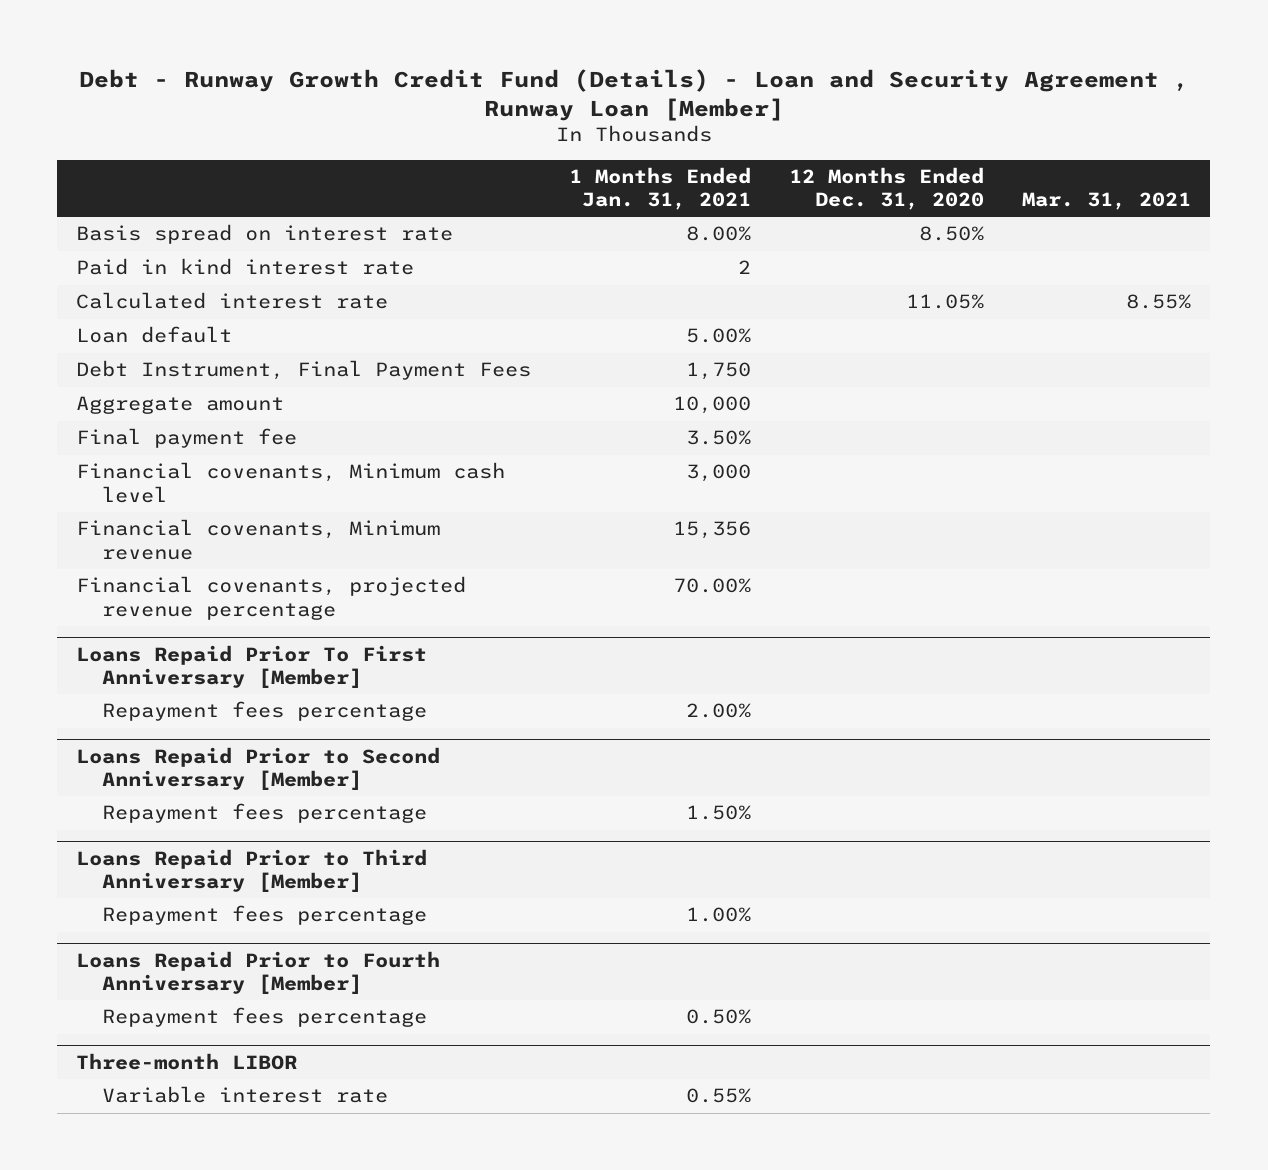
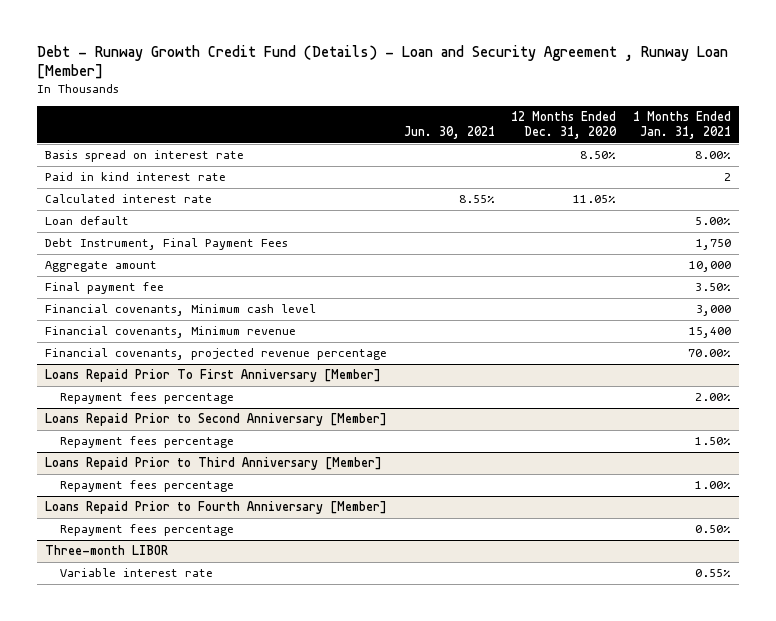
[1022,192,1192,211] Mar. 31, 2021 -> none
none -> [403,126,495,140] Jun. 30, 2021
[673,521,752,540] 15,356 -> [689,327,732,339] 15,400

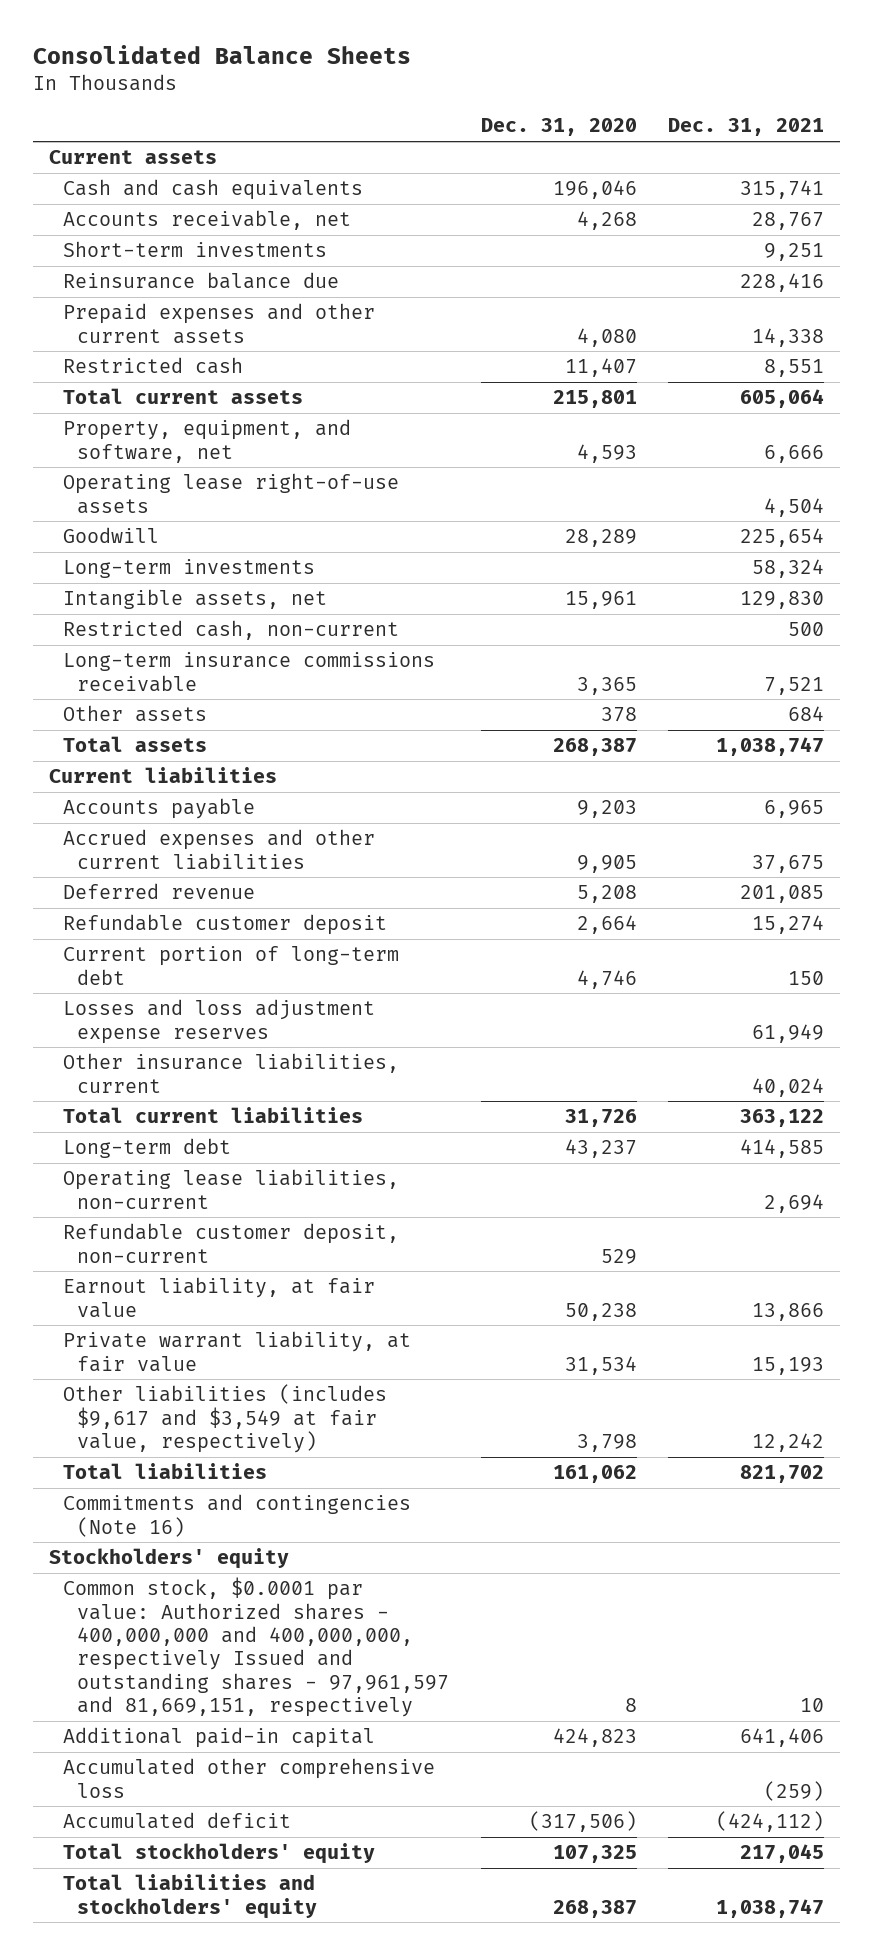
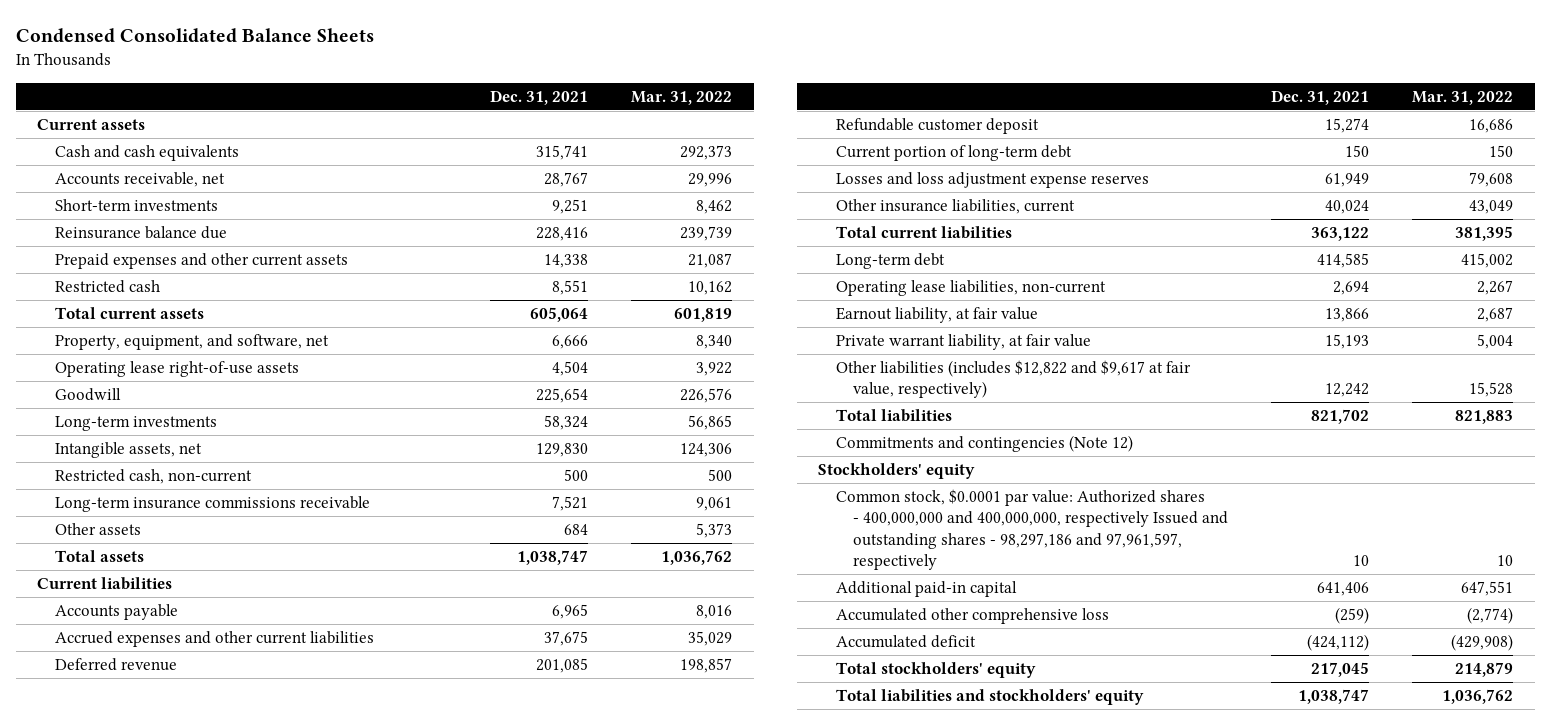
[33,44,412,64] Consolidated Balance Sheets -> [15,28,374,44] Condensed Consolidated Balance Sheets
[480,118,637,137] Dec. 31, 2020 -> none
none -> [631,90,733,105] Mar. 31, 2022
[63,1223,400,1263] Refundable customer deposit, non-current -> none
[63,1384,388,1454] Other liabilities (includes $9,617 and $3,549 at fair value, respectively) -> [835,360,1191,399] Other liabilities (includes $12,822 and $9,617 at fair value, respectively)
[63,1494,412,1537] Commitments and contingencies (Note 16) -> [835,435,1133,453] Commitments and contingencies (Note 12)
[63,1577,450,1718] Common stock, $0.0001 par value: Authorized shares - 400,000,000 and 400,000,000, respectively Issued and outstanding shares - 97,961,597 and 81,669,151, respectively -> [835,489,1229,570] Common stock, $0.0001 par value: Authorized shares - 400,000,000 and 400,000,000, respectively Issued and outstanding shares - 98,297,186 and 97,961,597, respectively

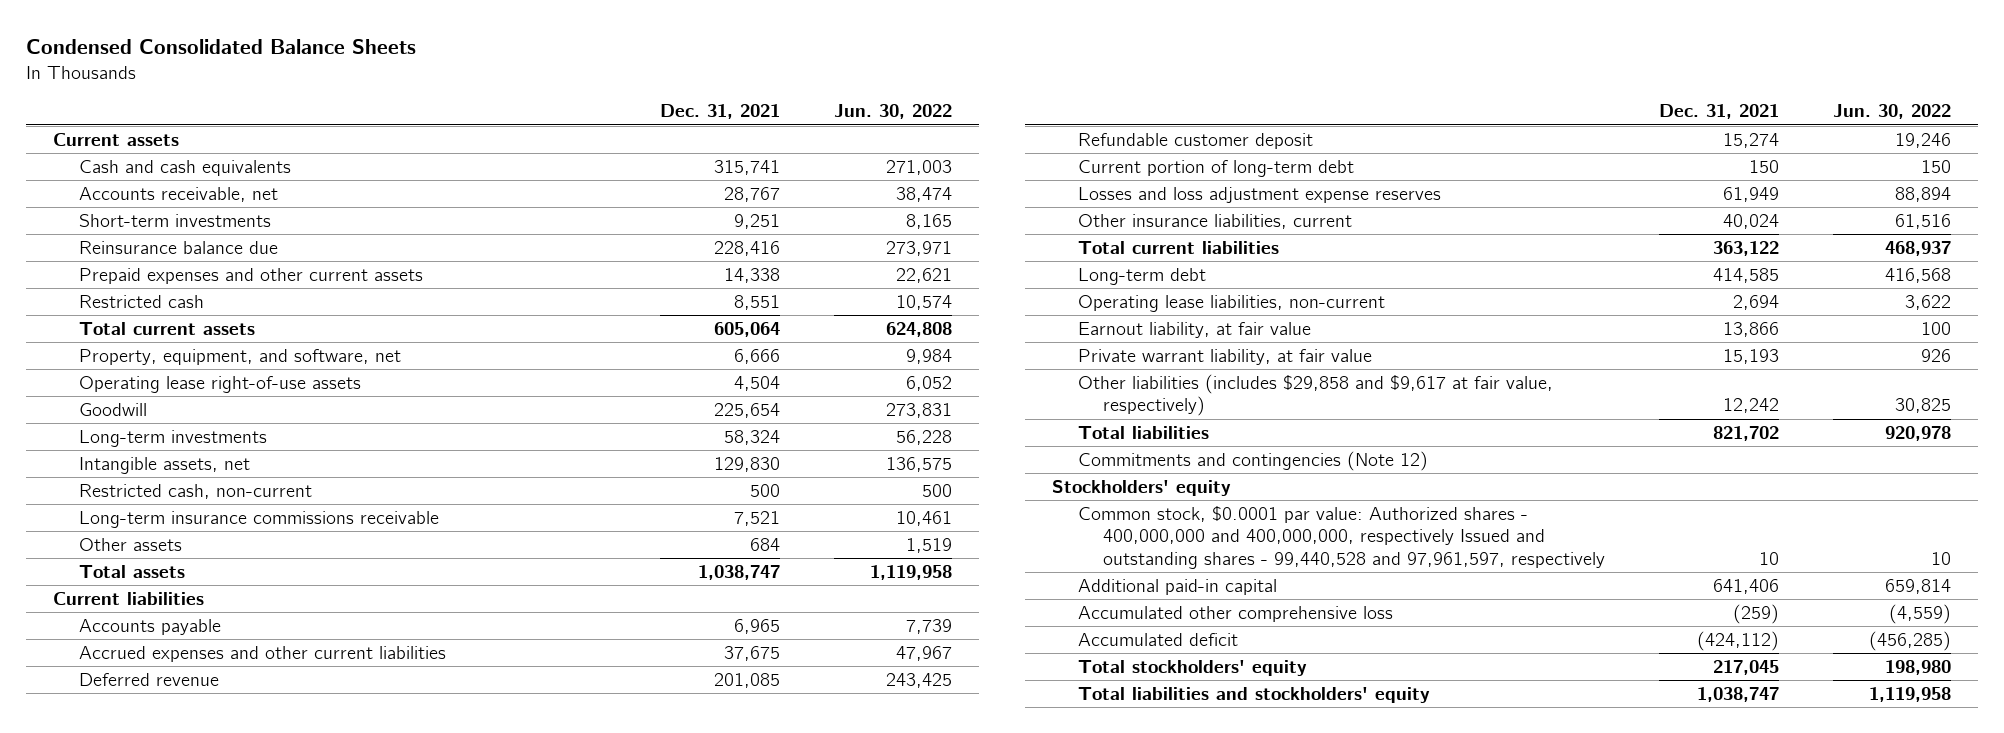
[631,90,733,105] Mar. 31, 2022 -> none
none -> [834,104,953,120] Jun. 30, 2022
[835,360,1191,399] Other liabilities (includes $12,822 and $9,617 at fair value, respectively) -> [1077,373,1553,417] Other liabilities (includes $29,858 and $9,617 at fair value, respectively)
[835,489,1229,570] Common stock, $0.0001 par value: Authorized shares - 400,000,000 and 400,000,000, respectively Issued and outstanding shares - 98,297,186 and 97,961,597, respectively -> [1077,505,1606,569] Common stock, $0.0001 par value: Authorized shares - 400,000,000 and 400,000,000, respectively Issued and outstanding shares - 99,440,528 and 97,961,597, respectively

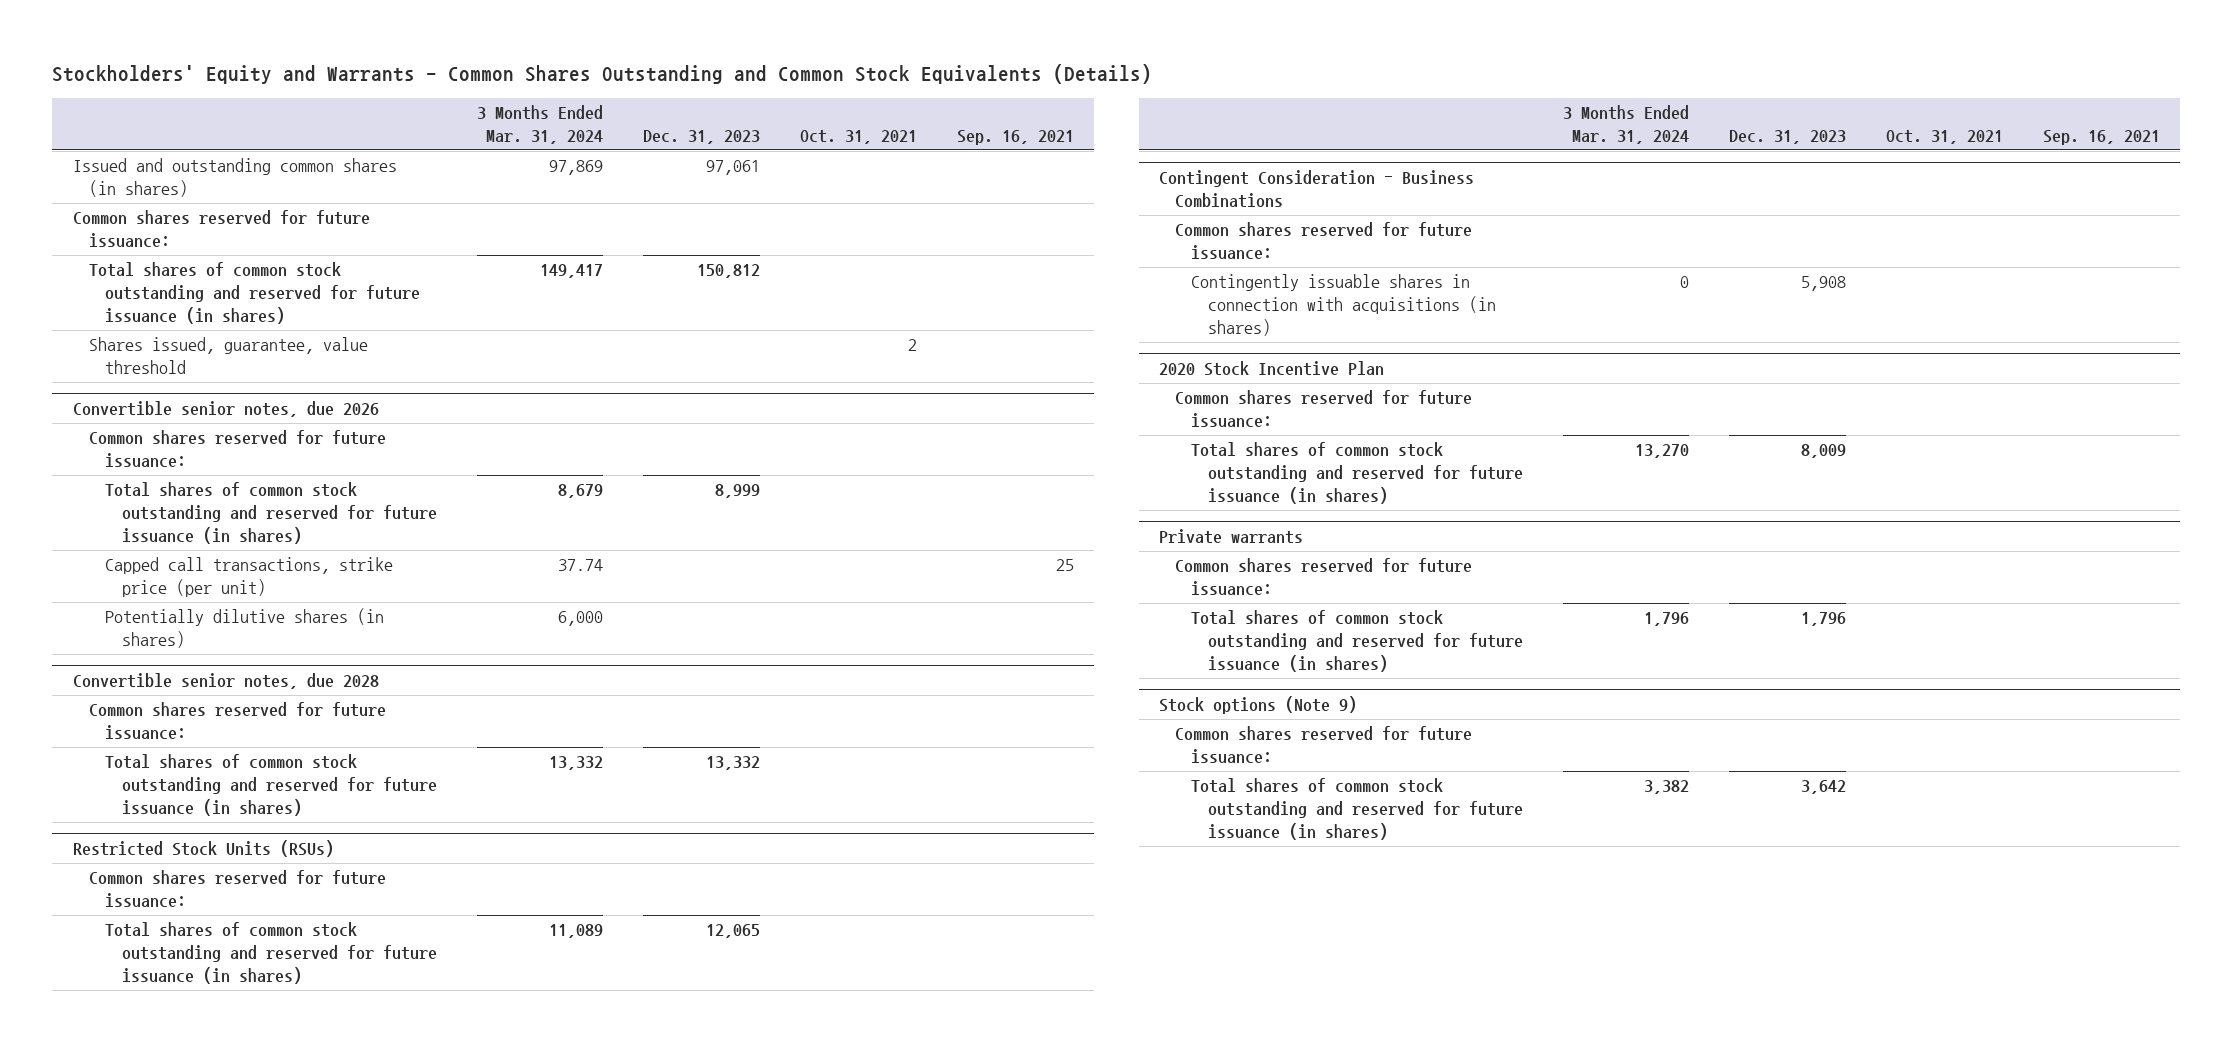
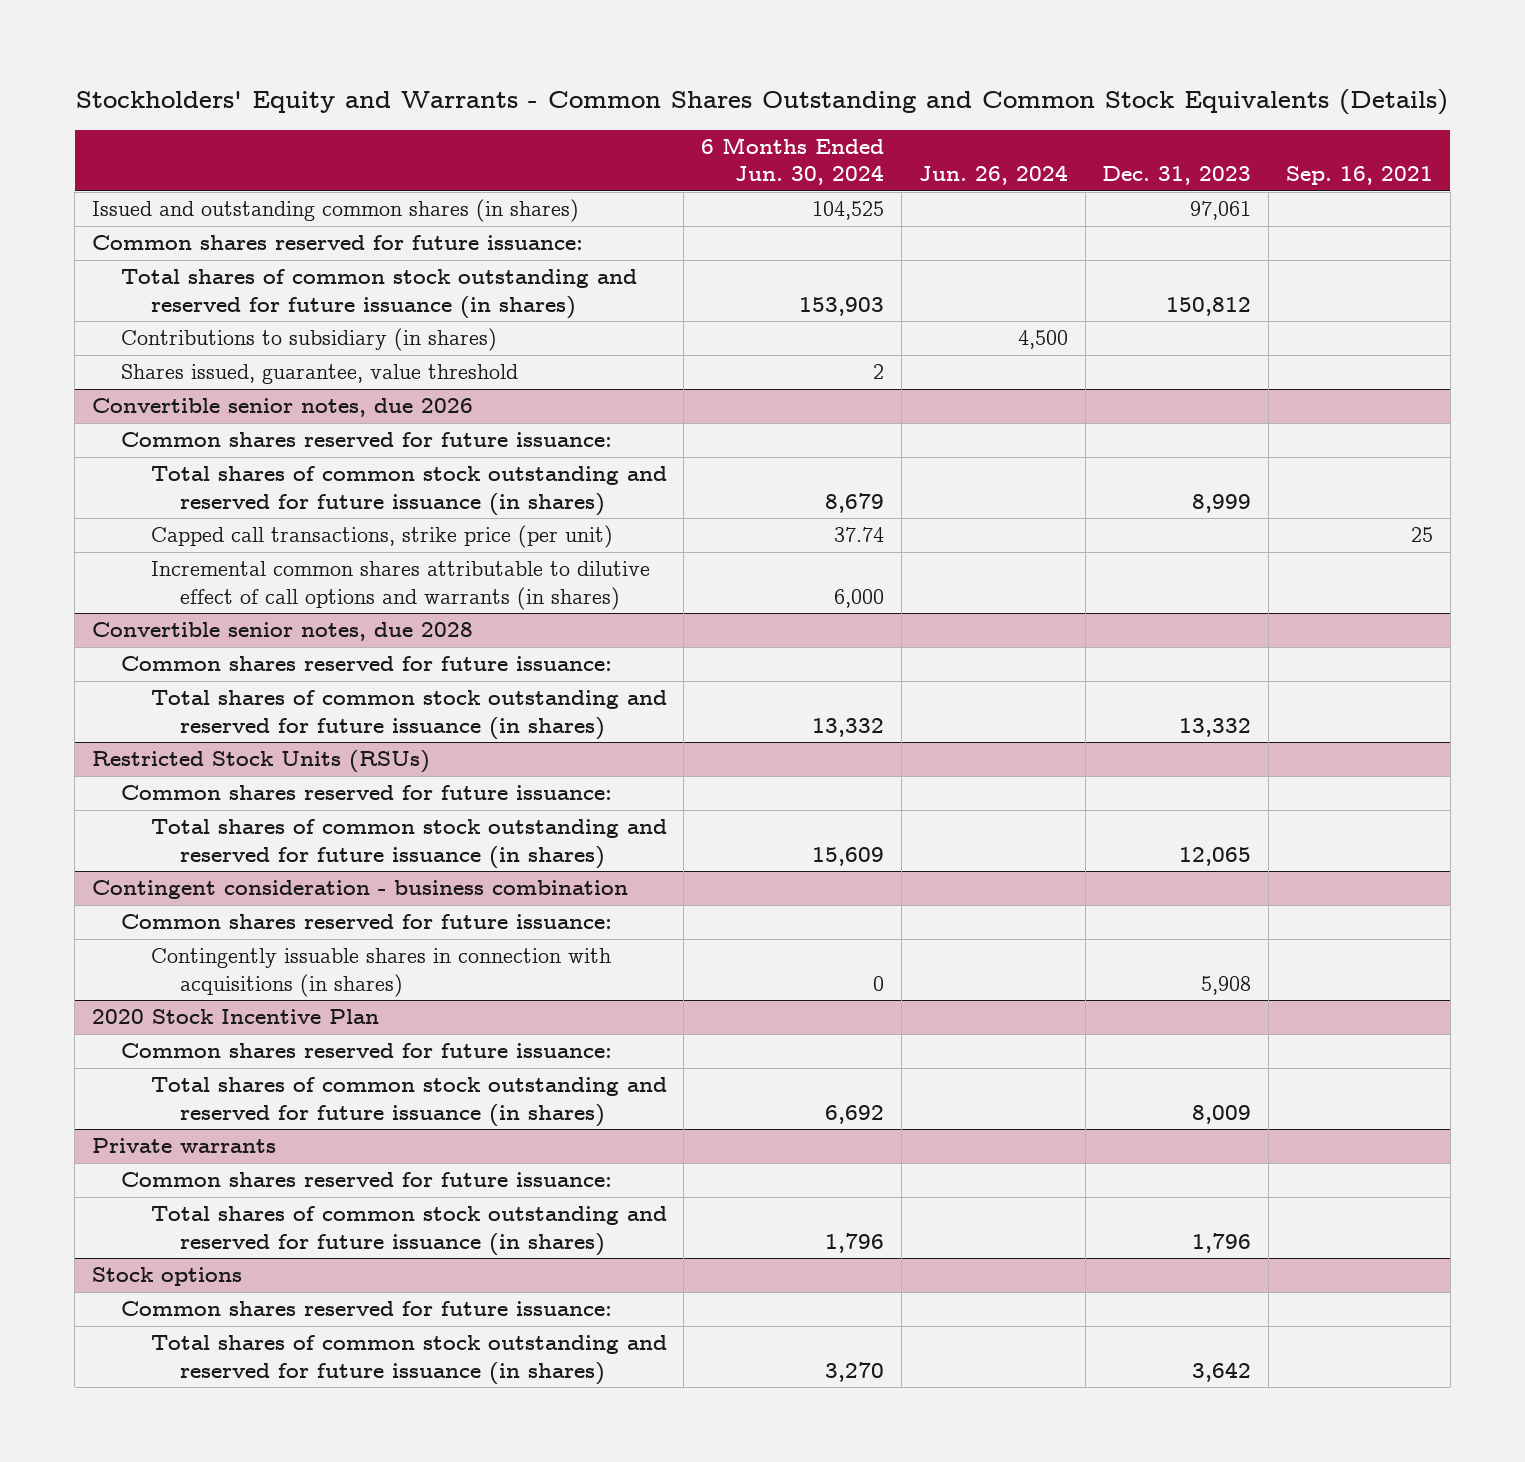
[476,104,603,144] 3 Months Ended Mar. 31, 2024 -> none
[800,129,918,144] Oct. 31, 2021 -> none
none -> [701,136,885,186] 6 Months Ended Jun. 30, 2024
none -> [918,165,1068,186] Jun. 26, 2024
none -> [121,328,498,352] Contributions to subsidiary (in shares)
[105,608,385,649] Potentially dilutive shares (in shares) -> [150,561,650,610] Incremental common shares attributable to dilutive effect of call options and warrants (in shares)
[1158,169,1474,208] Contingent Consideration - Business Combinations -> [91,880,628,900] Contingent consideration - business combination
[1158,695,1357,714] Stock options (Note 9) -> [91,1267,242,1287] Stock options

